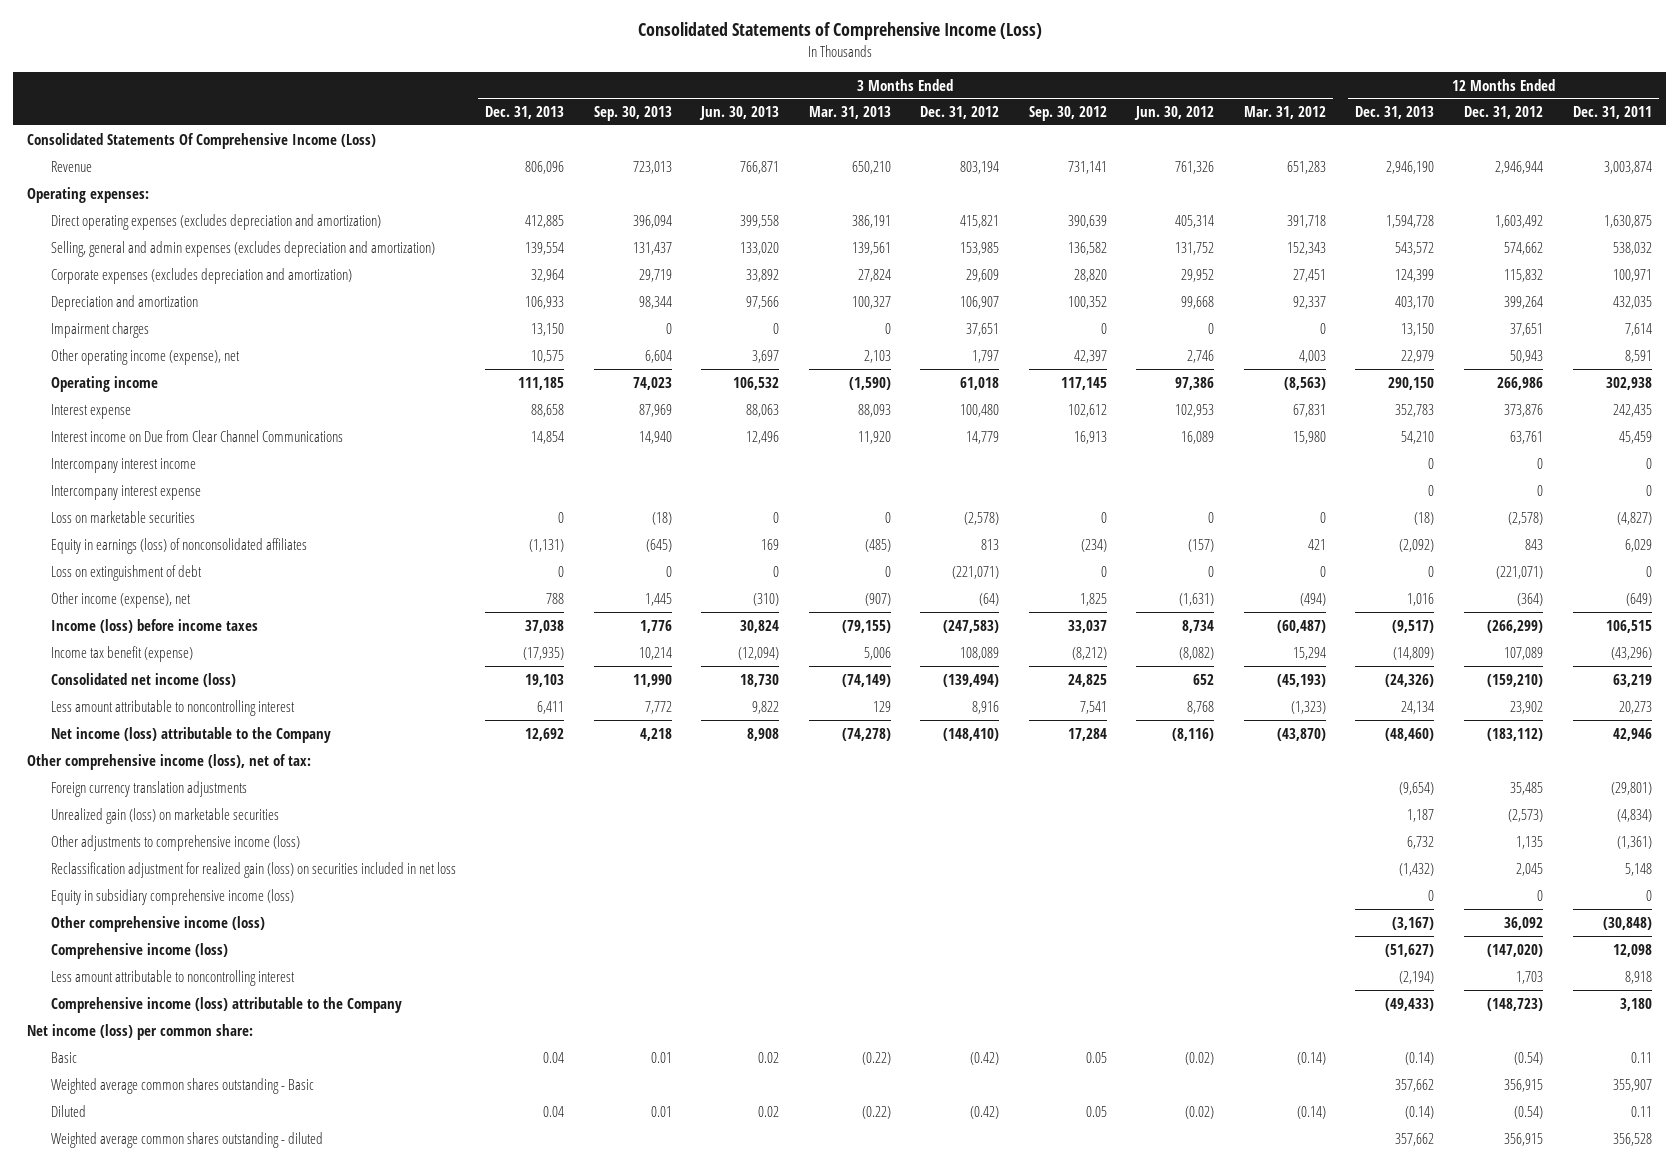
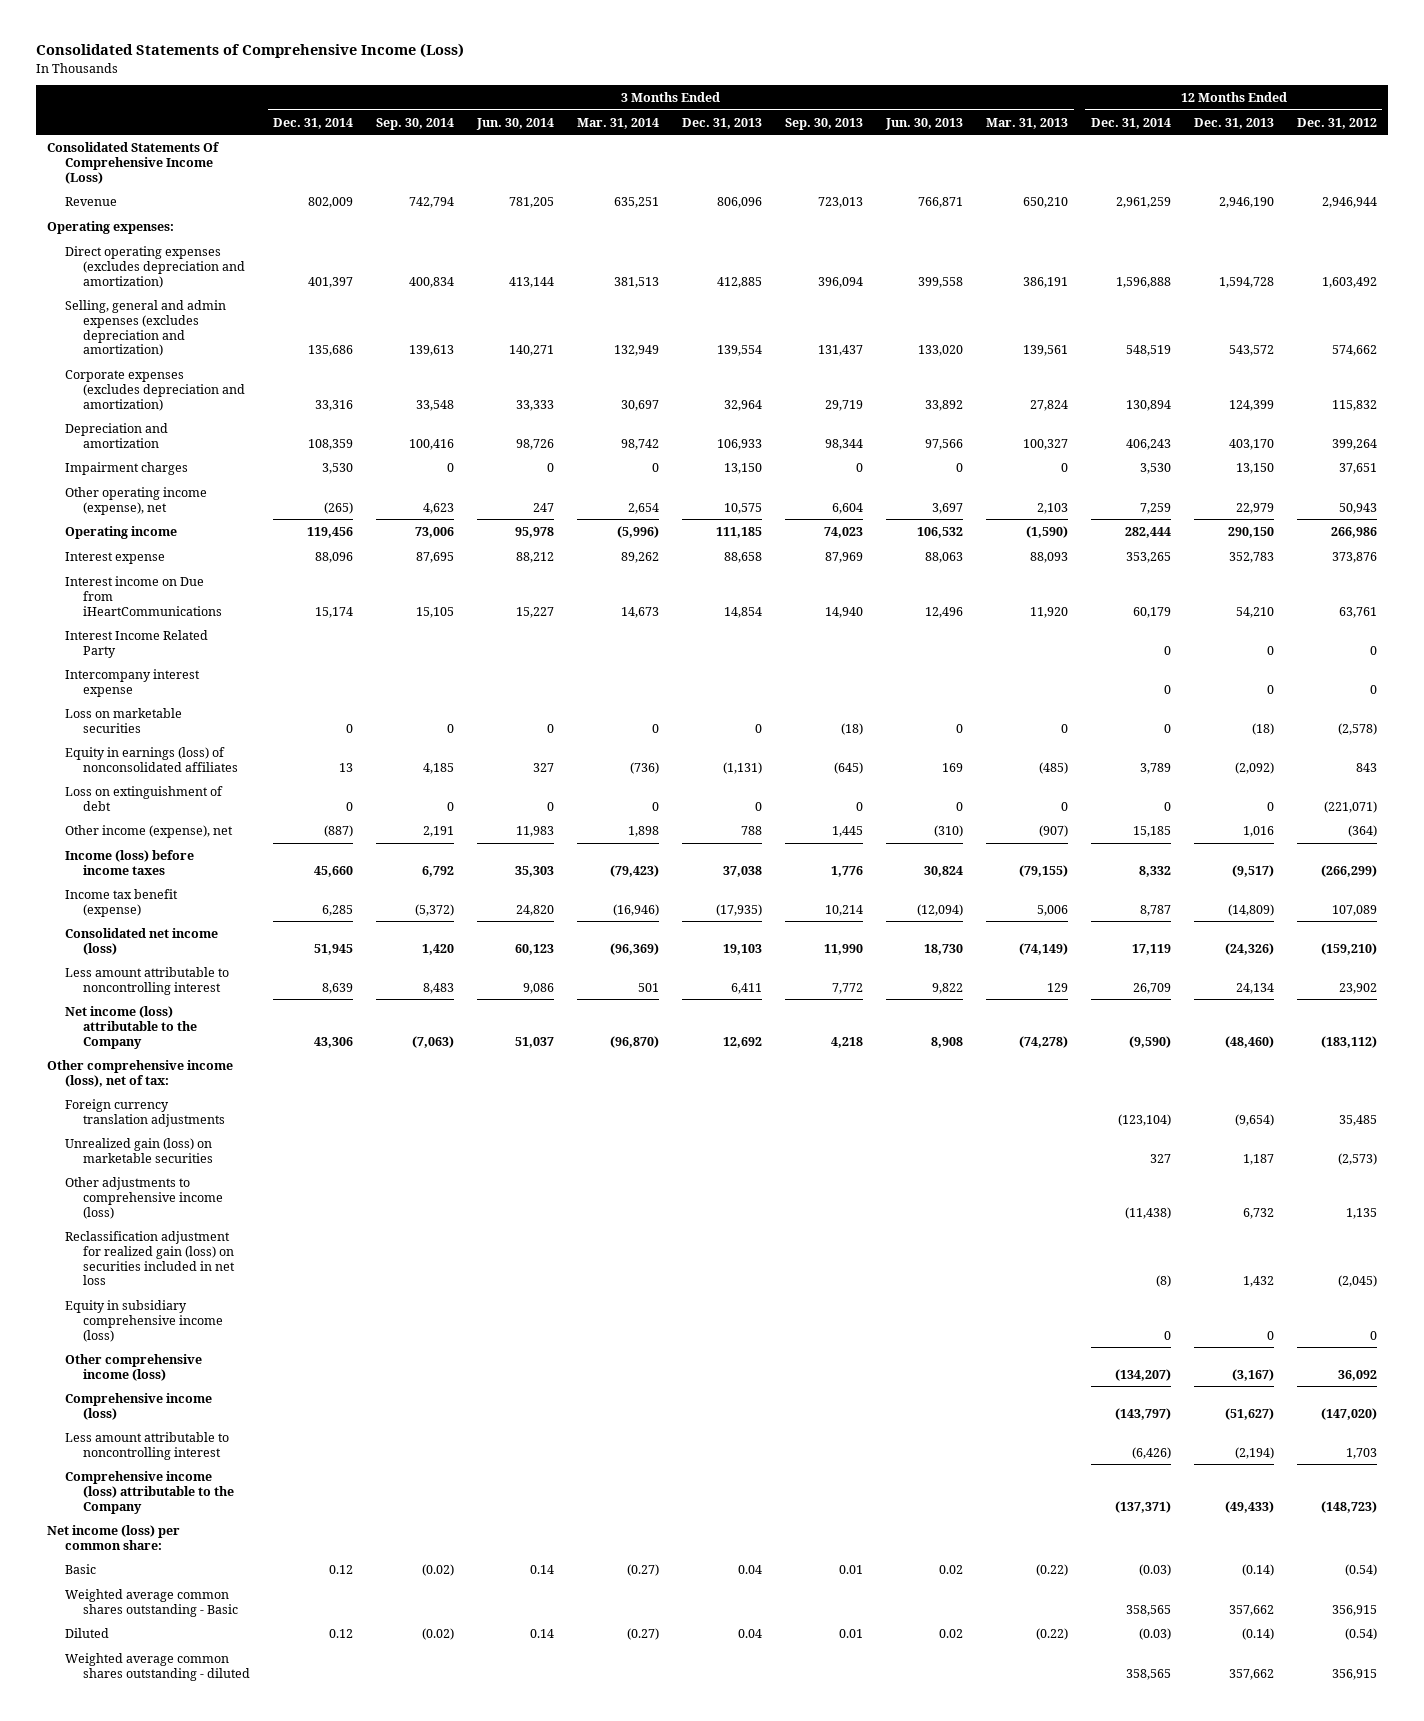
[920,106,1000,120] Dec. 31, 2012 -> none
[1028,106,1107,122] Sep. 30, 2012 -> none
[1134,106,1215,121] Jun. 30, 2012 -> none
[1243,106,1326,120] Mar. 31, 2012 -> none
[1572,106,1652,120] Dec. 31, 2011 -> none
none -> [273,117,354,129] Dec. 31, 2014
none -> [376,117,455,130] Sep. 30, 2014
none -> [476,117,555,130] Jun. 30, 2014
none -> [577,117,660,129] Mar. 31, 2014
none -> [1090,117,1171,129] Dec. 31, 2014
[50,457,196,473] Intercompany interest income -> none
[50,429,343,442] Interest income on Due from Clear Channel Communications -> [65,575,223,616] Interest income on Due from iHeartCommunications
none -> [65,629,209,658] Interest Income Related Party
[1399,862,1435,876] (1,432) -> [1242,1276,1274,1288] 1,432
[1516,862,1544,876] 2,045 -> [1337,1275,1377,1288] (2,045)

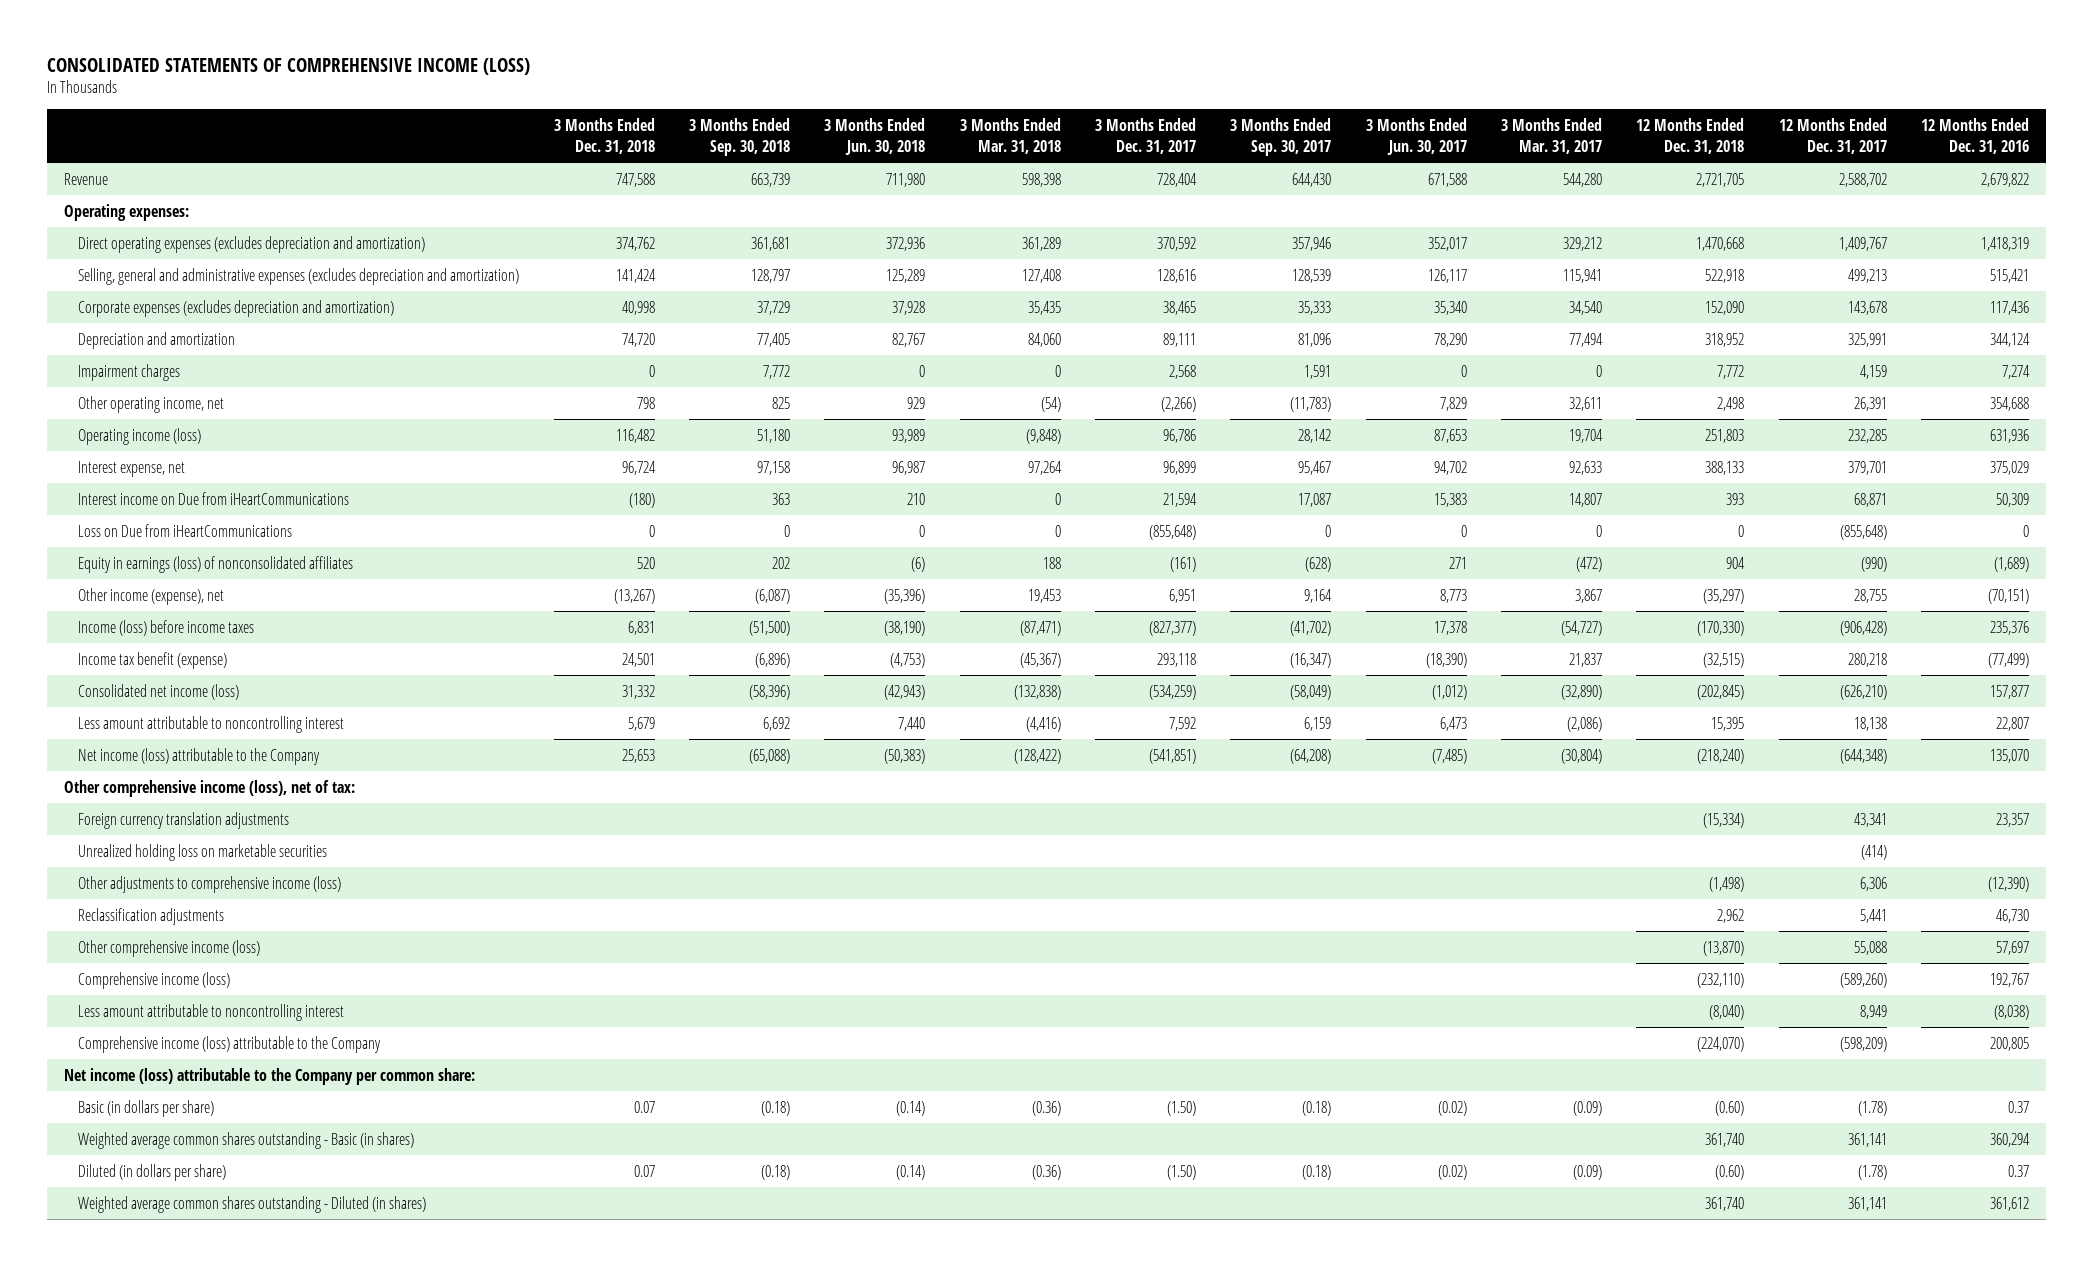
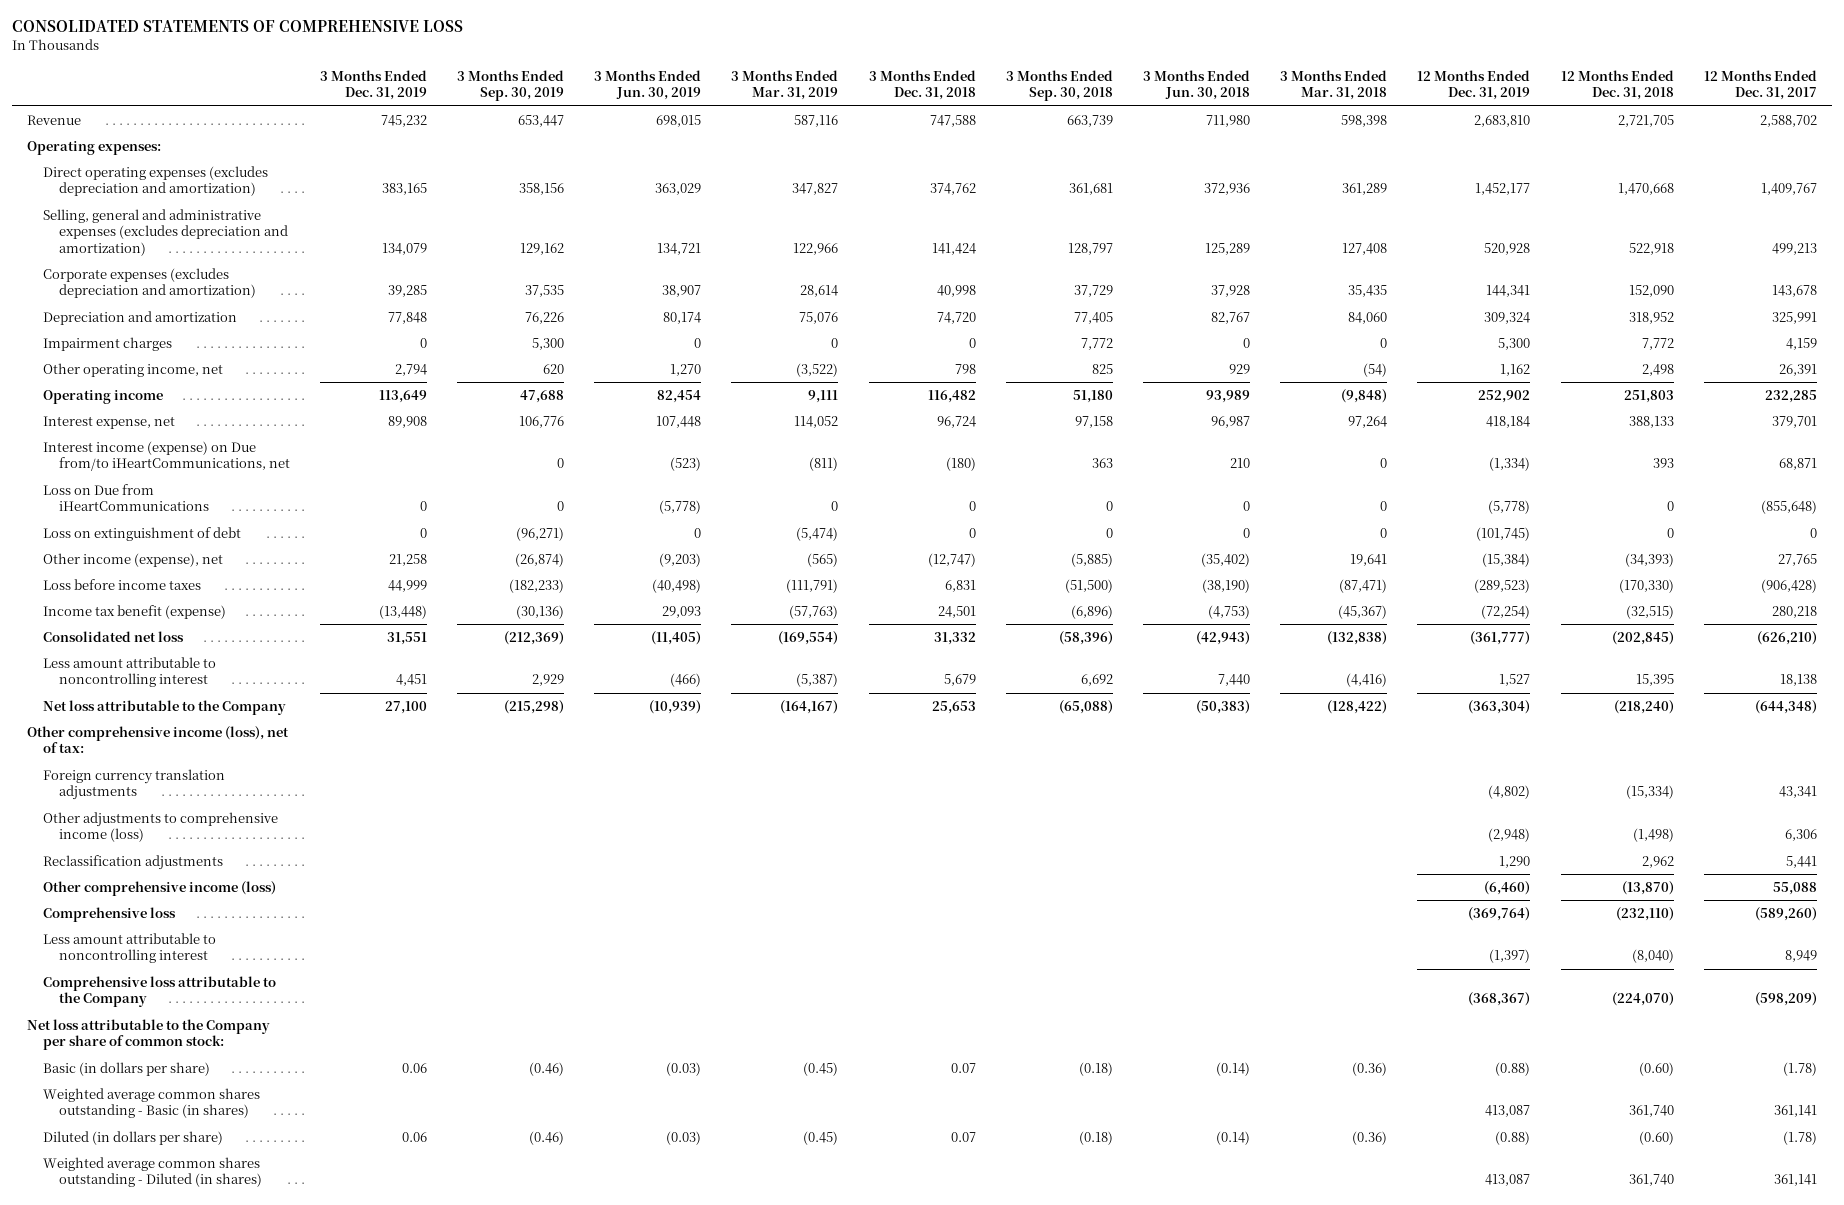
[46,57,530,75] CONSOLIDATED STATEMENTS OF COMPREHENSIVE INCOME (LOSS) -> [11,19,463,32] CONSOLIDATED STATEMENTS OF COMPREHENSIVE LOSS
[1095,118,1197,154] 3 Months Ended Dec. 31, 2017 -> none
[1230,118,1332,156] 3 Months Ended Sep. 30, 2017 -> none
[1365,118,1467,155] 3 Months Ended Jun. 30, 2017 -> none
[1501,118,1603,154] 3 Months Ended Mar. 31, 2017 -> none
[1921,118,2030,154] 12 Months Ended Dec. 31, 2016 -> none
none -> [319,69,427,101] 3 Months Ended Dec. 31, 2019
none -> [457,69,565,102] 3 Months Ended Sep. 30, 2019
none -> [594,69,702,101] 3 Months Ended Jun. 30, 2019
none -> [731,69,839,101] 3 Months Ended Mar. 31, 2019
none -> [1417,69,1531,101] 12 Months Ended Dec. 31, 2019
[78,427,202,445] Operating income (loss) -> [42,390,163,405] Operating income
[78,491,350,505] Interest income on Due from iHeartCommunications -> [42,441,290,472] Interest income (expense) on Due from/to iHeartCommunications, net
[78,555,354,573] Equity in earnings (loss) of nonconsolidated affiliates -> none
none -> [42,527,241,542] Loss on extinguishment of debt
[613,588,655,604] (13,267) -> [927,553,976,568] (12,747)
[755,588,791,604] (6,087) -> [1070,553,1113,568] (5,885)
[884,588,926,604] (35,396) -> [1201,553,1251,568] (35,402)
[1027,588,1061,603] 19,453 -> [1350,554,1388,567] 19,641
[1703,588,1745,604] (35,297) -> [1624,553,1674,568] (34,393)
[1853,588,1887,603] 28,755 -> [1777,554,1817,567] 27,765
[78,619,255,636] Income (loss) before income taxes -> [42,579,201,591] Loss before income taxes
[78,683,240,700] Consolidated net income (loss) -> [42,631,184,643] Consolidated net loss
[78,747,321,765] Net income (loss) attributable to the Company -> [42,700,286,716] Net loss attributable to the Company
[78,843,328,861] Unrealized holding loss on marketable securities -> none
[78,971,231,989] Comprehensive income (loss) -> [42,907,176,923] Comprehensive loss
[78,1035,382,1053] Comprehensive income (loss) attributable to the Company -> [42,976,276,1008] Comprehensive loss attributable to the Company
[63,1067,475,1085] Net income (loss) attributable to the Company per common share: -> [26,1019,270,1051] Net loss attributable to the Company per share of common stock:

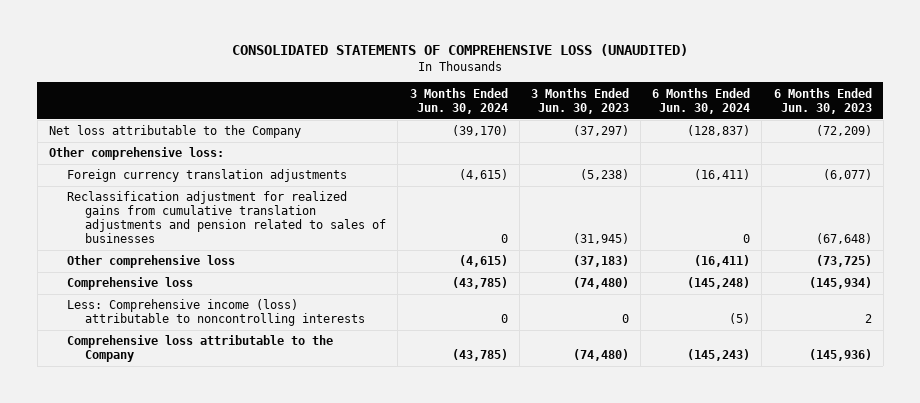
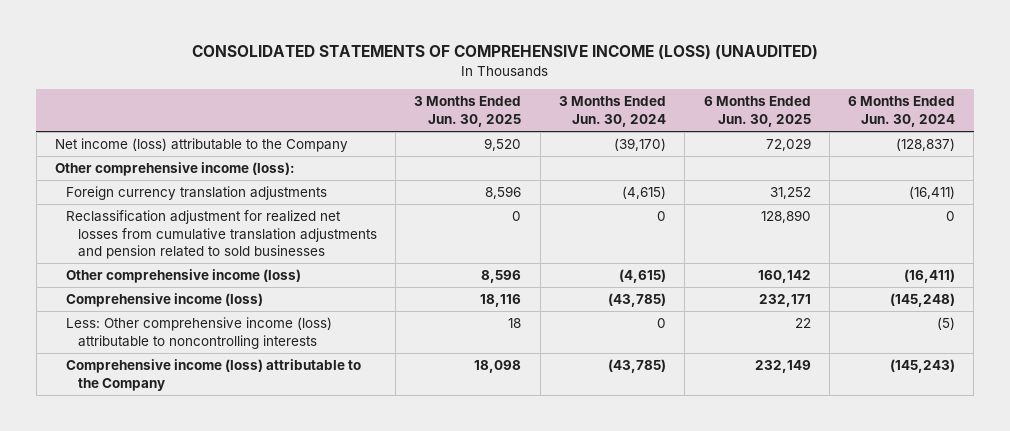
[232,44,689,57] CONSOLIDATED STATEMENTS OF COMPREHENSIVE LOSS (UNAUDITED) -> [192,45,819,61] CONSOLIDATED STATEMENTS OF COMPREHENSIVE INCOME (LOSS) (UNAUDITED)
[530,87,629,114] 3 Months Ended Jun. 30, 2023 -> none
[773,87,872,114] 6 Months Ended Jun. 30, 2023 -> none
none -> [414,96,522,127] 3 Months Ended Jun. 30, 2025
none -> [703,96,811,127] 6 Months Ended Jun. 30, 2025
[48,125,301,139] Net loss attributable to the Company -> [54,138,348,153] Net income (loss) attributable to the Company
[48,147,224,161] Other comprehensive loss: -> [54,162,295,177] Other comprehensive income (loss):
[67,191,387,244] Reclassification adjustment for realized gains from cumulative translation adjustments and pension related to sales of businesses -> [66,210,377,260] Reclassification adjustment for realized net losses from cumulative translation adjustments and pension related to sold businesses
[67,255,236,269] Other comprehensive loss -> [66,269,302,284] Other comprehensive income (loss)
[67,277,194,291] Comprehensive loss -> [66,293,264,308] Comprehensive income (loss)
[67,299,366,327] Less: Comprehensive income (loss) attributable to noncontrolling interests -> [66,317,333,349] Less: Other comprehensive income (loss) attributable to noncontrolling interests
[67,335,334,363] Comprehensive loss attributable to the Company -> [66,359,362,391] Comprehensive income (loss) attributable to the Company

